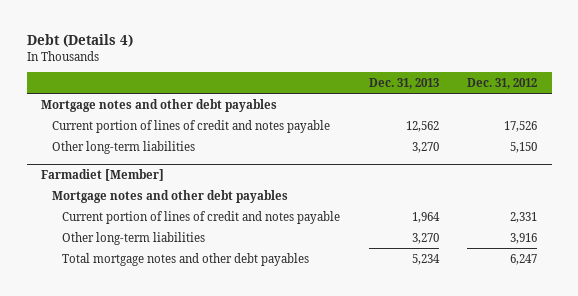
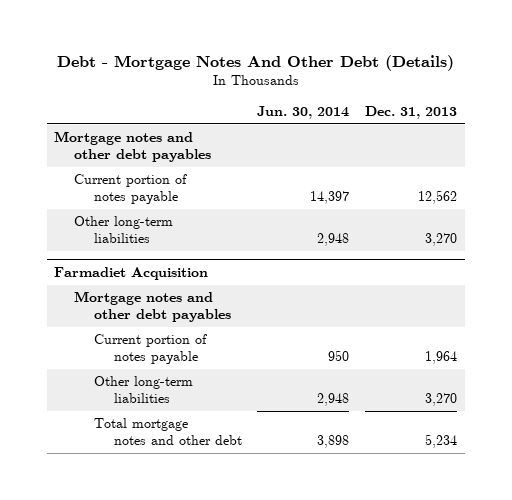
[26,33,133,47] Debt (Details 4) -> [56,55,454,72] Debt - Mortgage Notes And Other Debt (Details)
[467,78,538,90] Dec. 31, 2012 -> none
none -> [257,105,350,119] Jun. 30, 2014
[51,119,330,133] Current portion of lines of credit and notes payable -> [74,174,188,204] Current portion of notes payable
[40,168,164,181] Farmadiet [Member] -> none
none -> [54,266,209,280] Farmadiet Acquisition
[62,210,341,224] Current portion of lines of credit and notes payable -> [93,334,207,364] Current portion of notes payable
[62,252,310,266] Total mortgage notes and other debt payables -> [93,418,242,445] Total mortgage notes and other debt

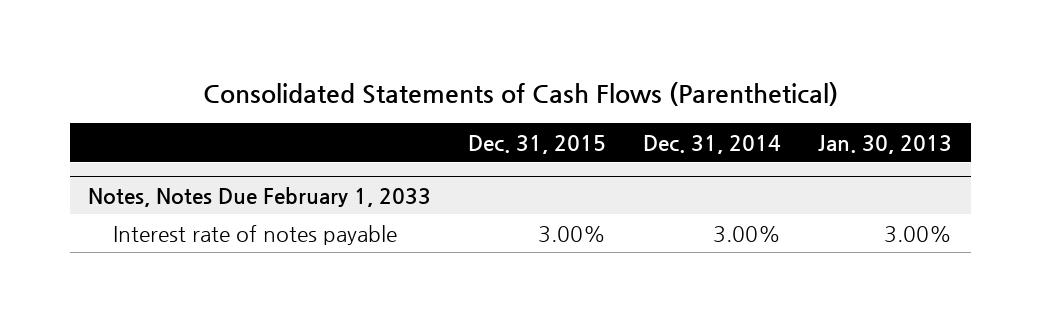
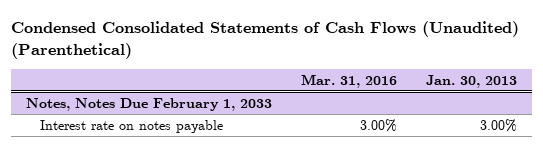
[203,82,839,107] Consolidated Statements of Cash Flows (Parenthetical) -> [11,21,520,59] Condensed Consolidated Statements of Cash Flows (Unaudited) (Parenthetical)
[468,134,607,154] Dec. 31, 2015 -> none
[643,134,782,154] Dec. 31, 2014 -> none
none -> [301,73,398,88] Mar. 31, 2016
[112,224,397,245] Interest rate of notes payable -> [40,119,224,133] Interest rate on notes payable

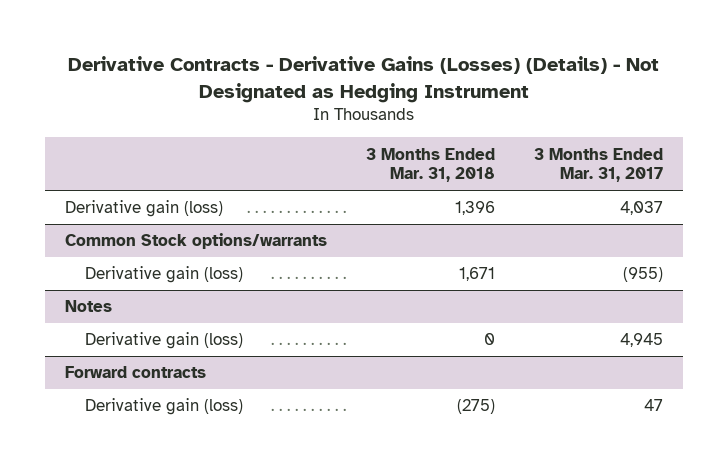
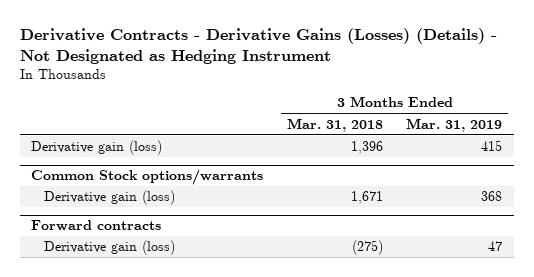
[534,147,664,183] 3 Months Ended Mar. 31, 2017 -> none
none -> [406,117,503,132] Mar. 31, 2019
[64,300,112,313] Notes -> none
[85,332,244,350] Derivative gain (loss) -> none

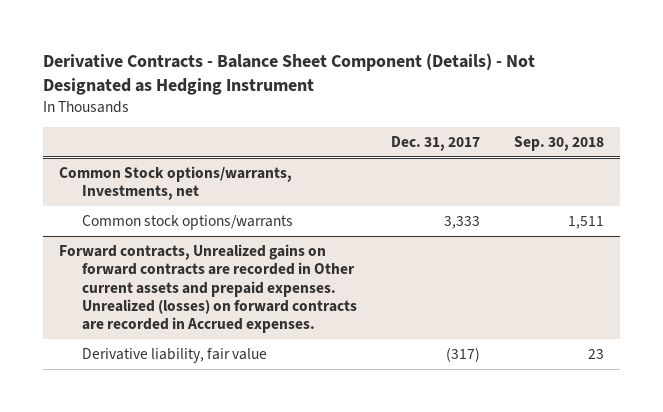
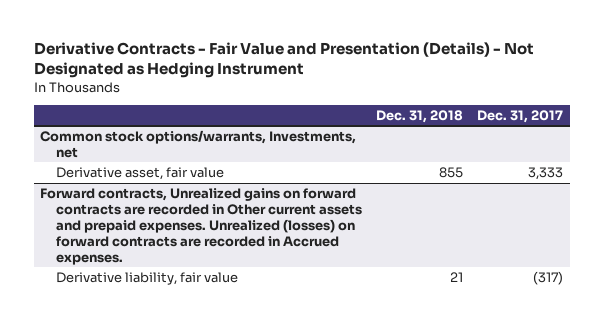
[42,52,535,95] Derivative Contracts - Balance Sheet Component (Details) - Not Designated as Hedging Instrument -> [33,41,534,78] Derivative Contracts - Fair Value and Presentation (Details) - Not Designated as Hedging Instrument
[513,136,604,152] Sep. 30, 2018 -> none
none -> [376,109,464,123] Dec. 31, 2018
[59,166,293,201] Common Stock options/warrants, Investments, net -> [40,130,357,158] Common stock options/warrants, Investments, net
[82,215,294,231] Common stock options/warrants -> [56,167,225,181] Derivative asset, fair value

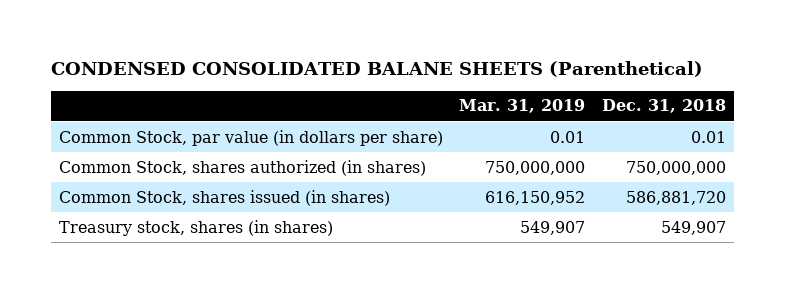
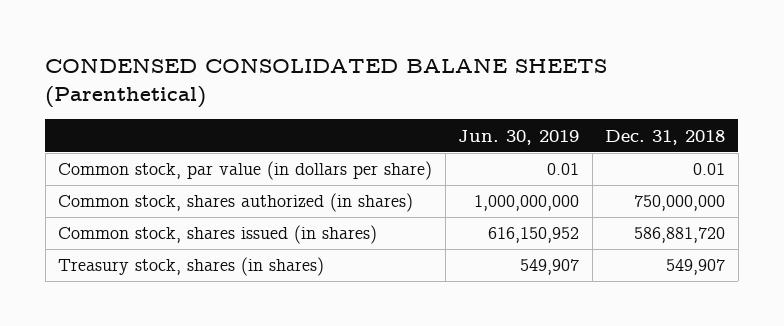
[459,99,586,114] Mar. 31, 2019 -> none
none -> [458,129,580,145] Jun. 30, 2019
[58,129,443,146] Common Stock, par value (in dollars per share) -> [58,161,433,181] Common stock, par value (in dollars per share)
[58,159,426,176] Common Stock, shares authorized (in shares) -> [58,193,414,213] Common stock, shares authorized (in shares)
[58,189,390,206] Common Stock, shares issued (in shares) -> [58,225,378,245] Common stock, shares issued (in shares)

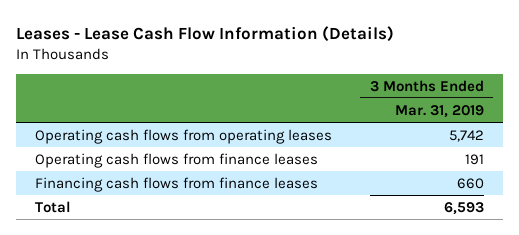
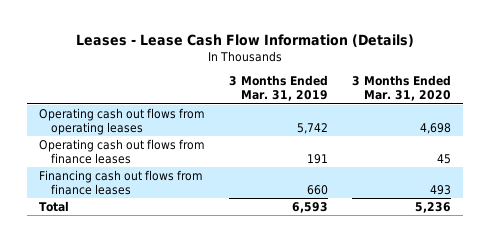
none -> [351,75,451,102] 3 Months Ended Mar. 31, 2020
[34,128,332,144] Operating cash flows from operating leases -> [38,107,205,135] Operating cash out flows from operating leases
[34,152,318,168] Operating cash flows from finance leases -> [38,138,205,164] Operating cash out flows from finance leases
[34,176,318,192] Financing cash flows from finance leases -> [38,169,203,195] Financing cash out flows from finance leases

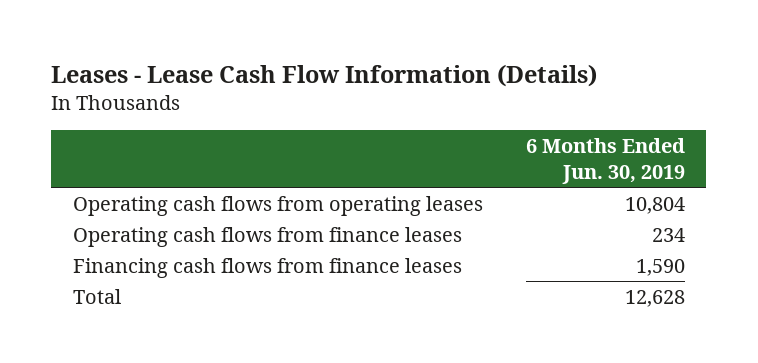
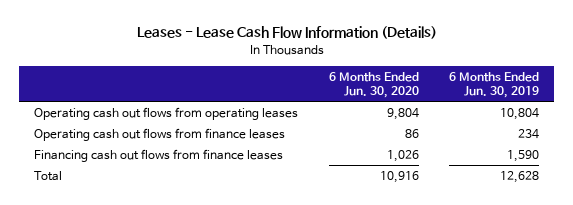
none -> [328,71,419,98] 6 Months Ended Jun. 30, 2020
[72,195,483,216] Operating cash flows from operating leases -> [34,107,299,121] Operating cash out flows from operating leases
[72,226,462,247] Operating cash flows from finance leases -> [34,128,286,142] Operating cash out flows from finance leases
[72,257,462,278] Financing cash flows from finance leases -> [34,149,284,163] Financing cash out flows from finance leases

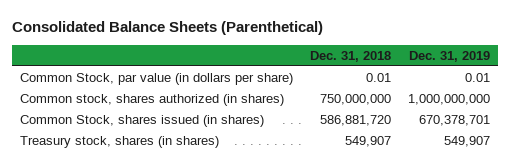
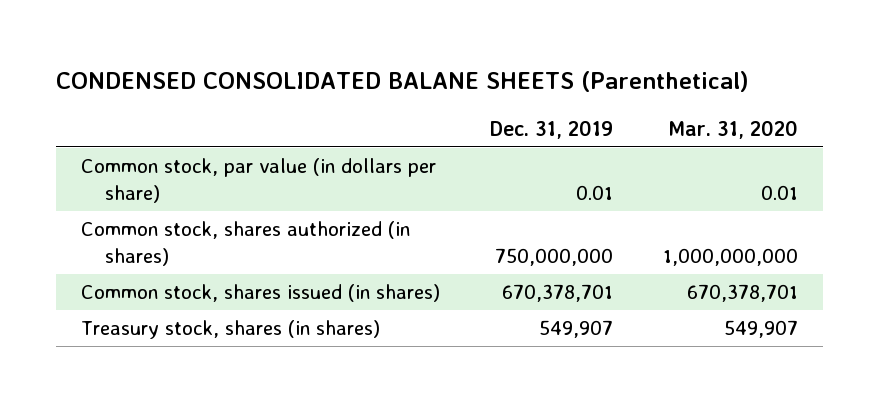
[11,21,323,36] Consolidated Balance Sheets (Parenthetical) -> [56,70,750,92] CONDENSED CONSOLIDATED BALANE SHEETS (Parenthetical)
[310,51,392,63] Dec. 31, 2018 -> none
none -> [667,119,798,139] Mar. 31, 2020
[20,72,294,85] Common Stock, par value (in dollars per share) -> [81,158,437,203] Common stock, par value (in dollars per share)
[407,93,490,105] 1,000,000,000 -> [494,247,613,266] 750,000,000
[20,114,265,127] Common Stock, shares issued (in shares) -> [81,284,441,303] Common stock, shares issued (in shares)

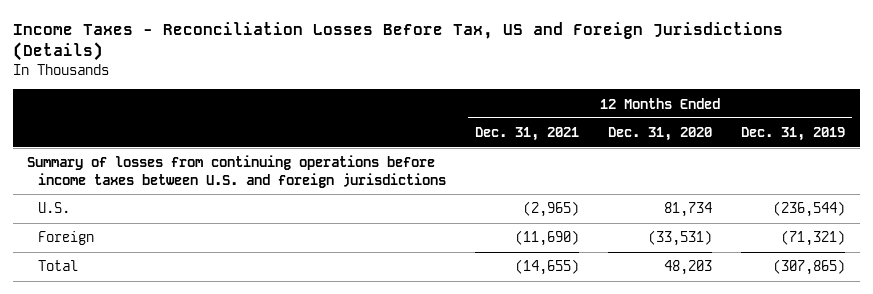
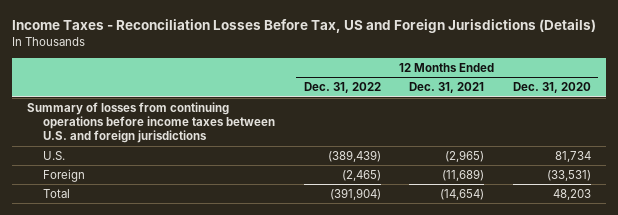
[741,127,846,142] Dec. 31, 2019 -> none
none -> [303,82,381,94] Dec. 31, 2022
[515,230,580,247] (11,690) -> [442,168,485,181] (11,689)
[515,259,580,276] (14,655) -> [440,188,485,200] (14,654)

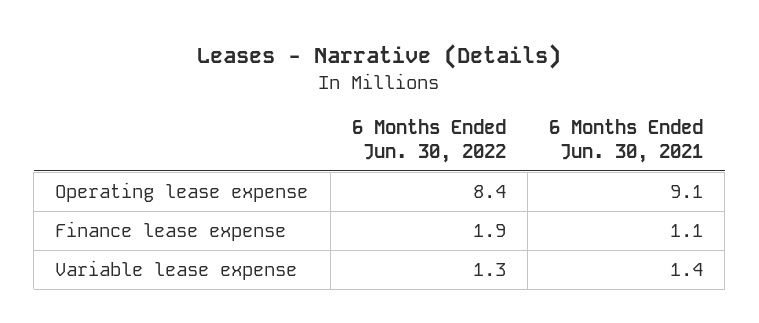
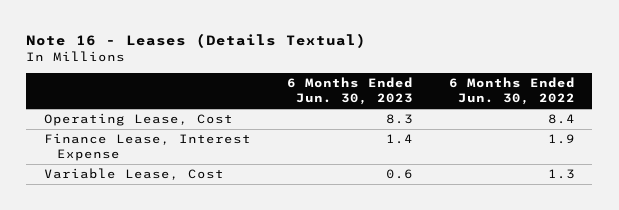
[197,44,562,70] Leases - Narrative (Details) -> [26,32,367,48] Note 16 - Leases (Details Textual)
[549,118,704,164] 6 Months Ended Jun. 30, 2021 -> none
none -> [286,77,413,106] 6 Months Ended Jun. 30, 2023
[55,181,309,202] Operating lease expense -> [44,113,234,127] Operating Lease, Cost
[55,220,287,241] Finance lease expense -> [44,133,252,162] Finance Lease, Interest Expense
[55,259,298,280] Variable lease expense -> [44,168,225,181] Variable Lease, Cost

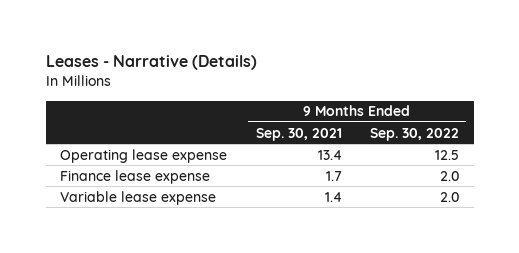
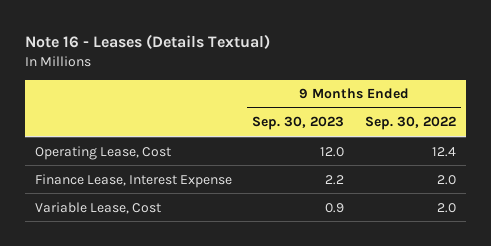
[45,55,257,71] Leases - Narrative (Details) -> [25,33,271,49] Note 16 - Leases (Details Textual)
[255,127,342,141] Sep. 30, 2021 -> none
none -> [252,116,345,131] Sep. 30, 2023
[59,148,227,163] Operating lease expense -> [35,145,172,160] Operating Lease, Cost
[435,149,460,160] 12.5 -> [431,146,456,157] 12.4
[59,169,210,184] Finance lease expense -> [35,173,233,188] Finance Lease, Interest Expense
[59,190,216,205] Variable lease expense -> [35,201,162,214] Variable Lease, Cost

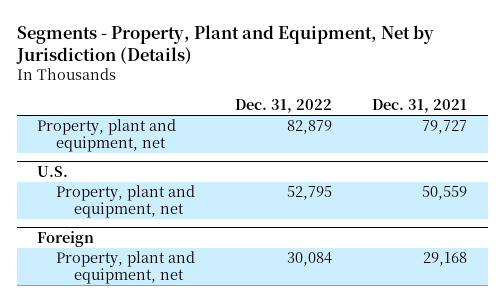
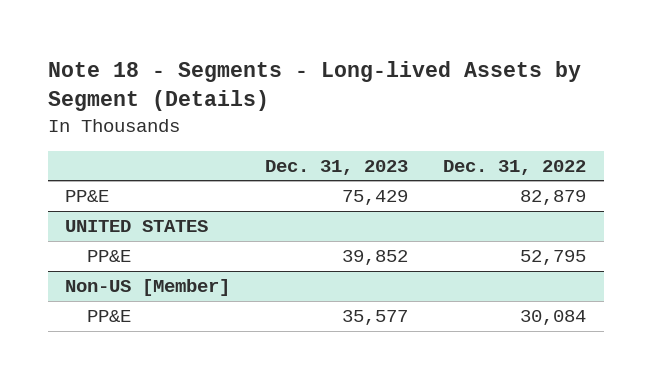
[15,25,434,65] Segments - Property, Plant and Equipment, Net by Jurisdiction (Details) -> [47,61,581,112] Note 18 - Segments - Long-lived Assets by Segment (Details)
[372,99,468,114] Dec. 31, 2021 -> none
none -> [265,159,409,175] Dec. 31, 2023
[37,119,177,153] Property, plant and equipment, net -> [65,190,110,203] PP&E
[37,165,69,177] U.S. -> [65,220,209,233] UNITED STATES
[55,185,195,219] Property, plant and equipment, net -> [86,250,131,263] PP&E
[37,230,95,247] Foreign -> [65,279,231,297] Non-US [Member]
[55,251,195,285] Property, plant and equipment, net -> [86,310,131,323] PP&E

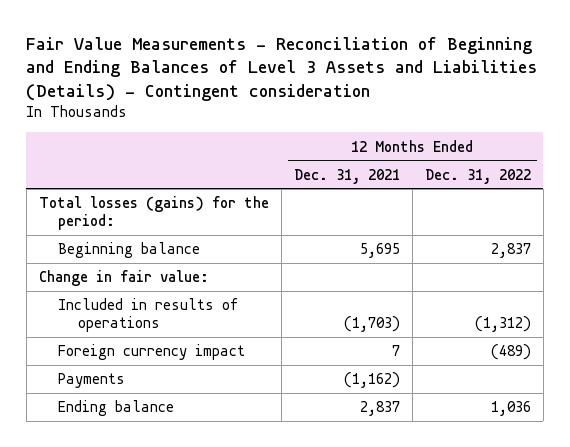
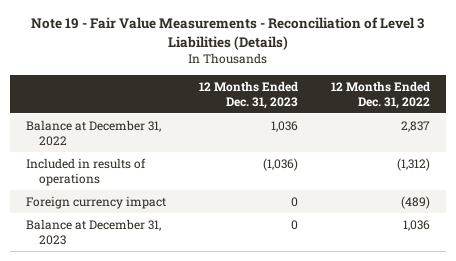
[26,36,538,101] Fair Value Measurements - Reconciliation of Beginning and Ending Balances of Level 3 Assets and Liabilities (Details) - Contingent consideration -> [31,17,425,50] Note 19 - Fair Value Measurements - Reconciliation of Level 3 Liabilities (Details)
[293,168,400,184] Dec. 31, 2021 -> none
none -> [199,80,299,109] 12 Months Ended Dec. 31, 2023
[38,196,269,231] Total losses (gains) for the period: -> none
[38,270,209,287] Change in fair value: -> none
[58,242,201,259] Beginning balance -> [26,119,162,146] Balance at December 31, 2022
[58,373,126,389] Payments -> none
[58,400,175,417] Ending balance -> [26,218,162,245] Balance at December 31, 2023

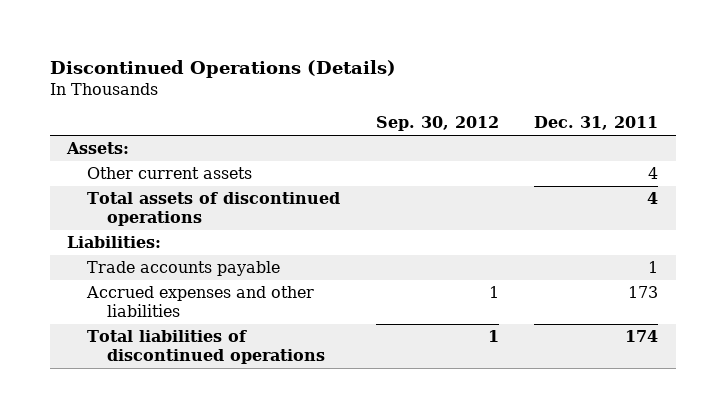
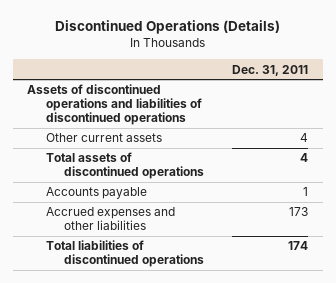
[375,116,499,132] Sep. 30, 2012 -> none
[66,142,130,155] Assets: -> none
none -> [27,84,202,125] Assets of discontinued operations and liabilities of discontinued operations
[67,236,162,249] Liabilities: -> none
[87,261,281,277] Trade accounts payable -> [45,187,147,200] Accounts payable

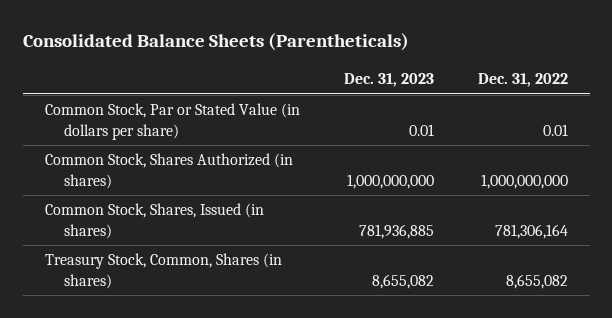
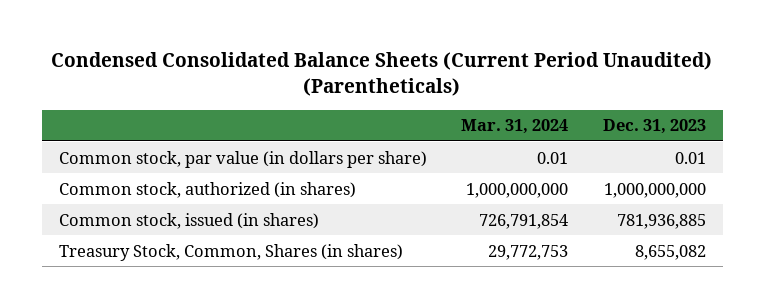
[22,33,409,52] Consolidated Balance Sheets (Parentheticals) -> [51,52,713,97] Condensed Consolidated Balance Sheets (Current Period Unaudited) (Parentheticals)
[477,72,568,87] Dec. 31, 2022 -> none
none -> [461,119,569,135] Mar. 31, 2024
[44,103,300,140] Common Stock, Par or Stated Value (in dollars per share) -> [58,150,427,168] Common stock, par value (in dollars per share)
[44,153,293,189] Common Stock, Shares Authorized (in shares) -> [58,181,356,198] Common stock, authorized (in shares)
[44,203,264,239] Common Stock, Shares, Issued (in shares) -> [58,212,319,229] Common stock, issued (in shares)

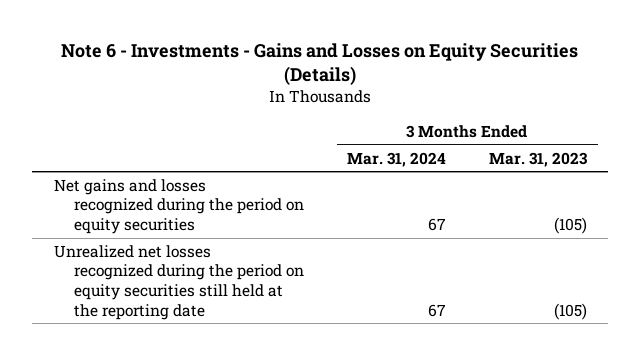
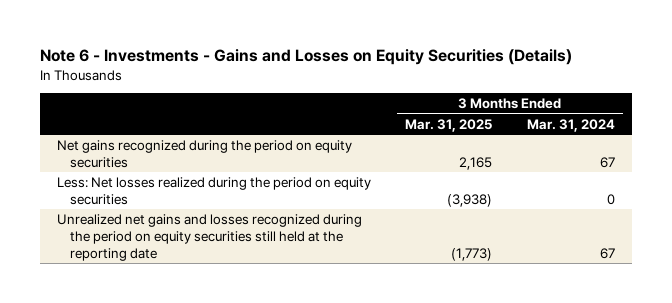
[488,151,588,167] Mar. 31, 2023 -> none
none -> [405,118,493,132] Mar. 31, 2025
[53,178,305,235] Net gains and losses recognized during the period on equity securities -> [56,140,352,169] Net gains recognized during the period on equity securities
none -> [56,177,371,206] Less: Net losses realized during the period on equity securities
[53,244,305,320] Unrealized net losses recognized during the period on equity securities still held at the reporting date -> [56,214,362,262] Unrealized net gains and losses recognized during the period on equity securities still held at the reporting date

